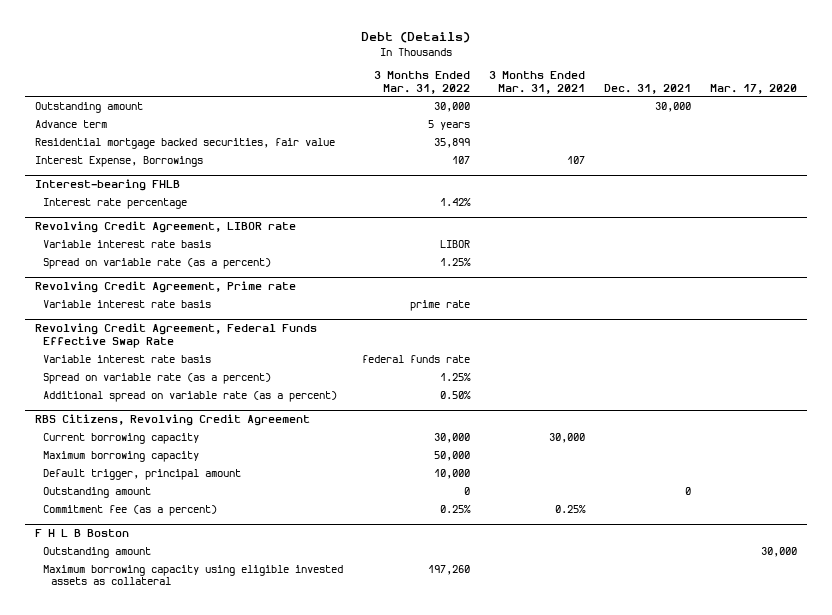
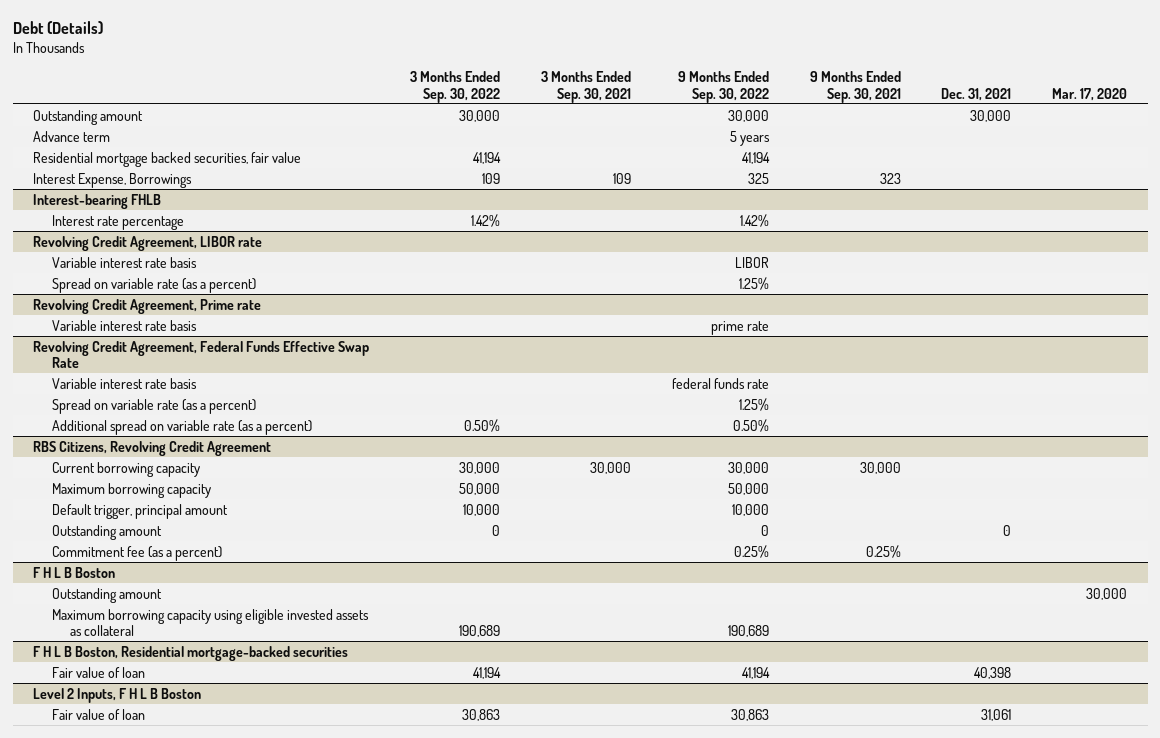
[373,71,470,94] 3 Months Ended Mar. 31, 2022 -> none
[488,71,585,94] 3 Months Ended Mar. 31, 2021 -> none
none -> [409,71,500,103] 3 Months Ended Sep. 30, 2022
none -> [540,71,631,103] 3 Months Ended Sep. 30, 2021
none -> [677,71,769,103] 9 Months Ended Sep. 30, 2022
none -> [809,71,901,103] 9 Months Ended Sep. 30, 2021
none -> [32,645,348,661] F H L B Boston, Residential mortgage-backed securities
none -> [51,666,145,678] Fair value of loan
none -> [32,687,201,703] Level 2 Inputs, F H L B Boston
none -> [51,708,145,720] Fair value of loan

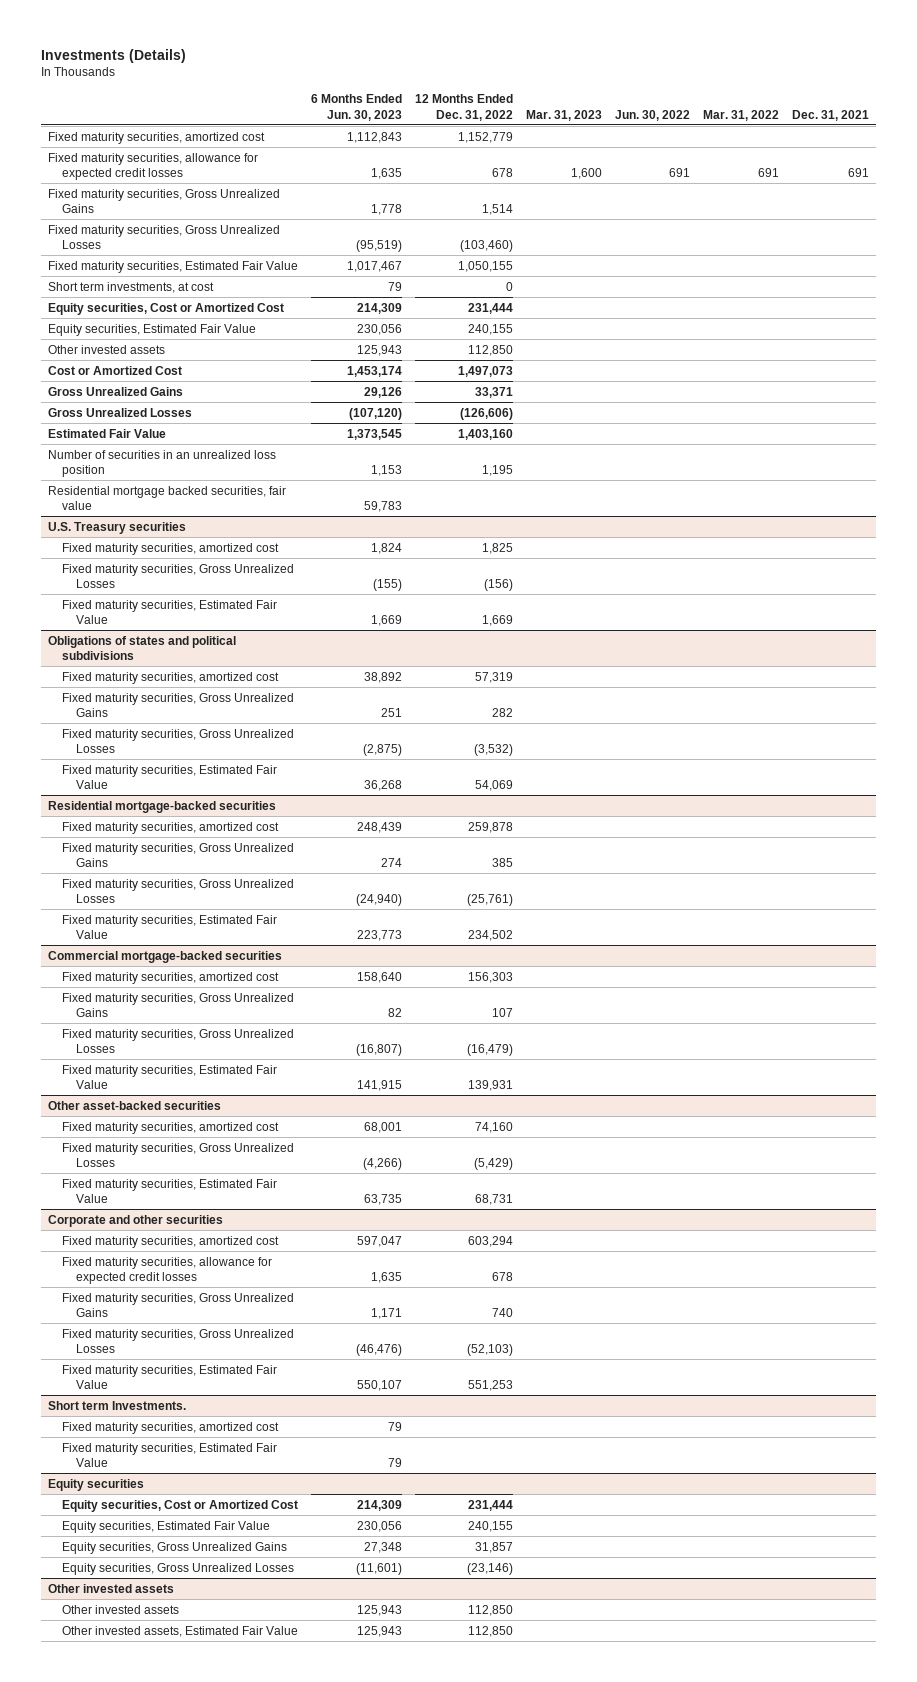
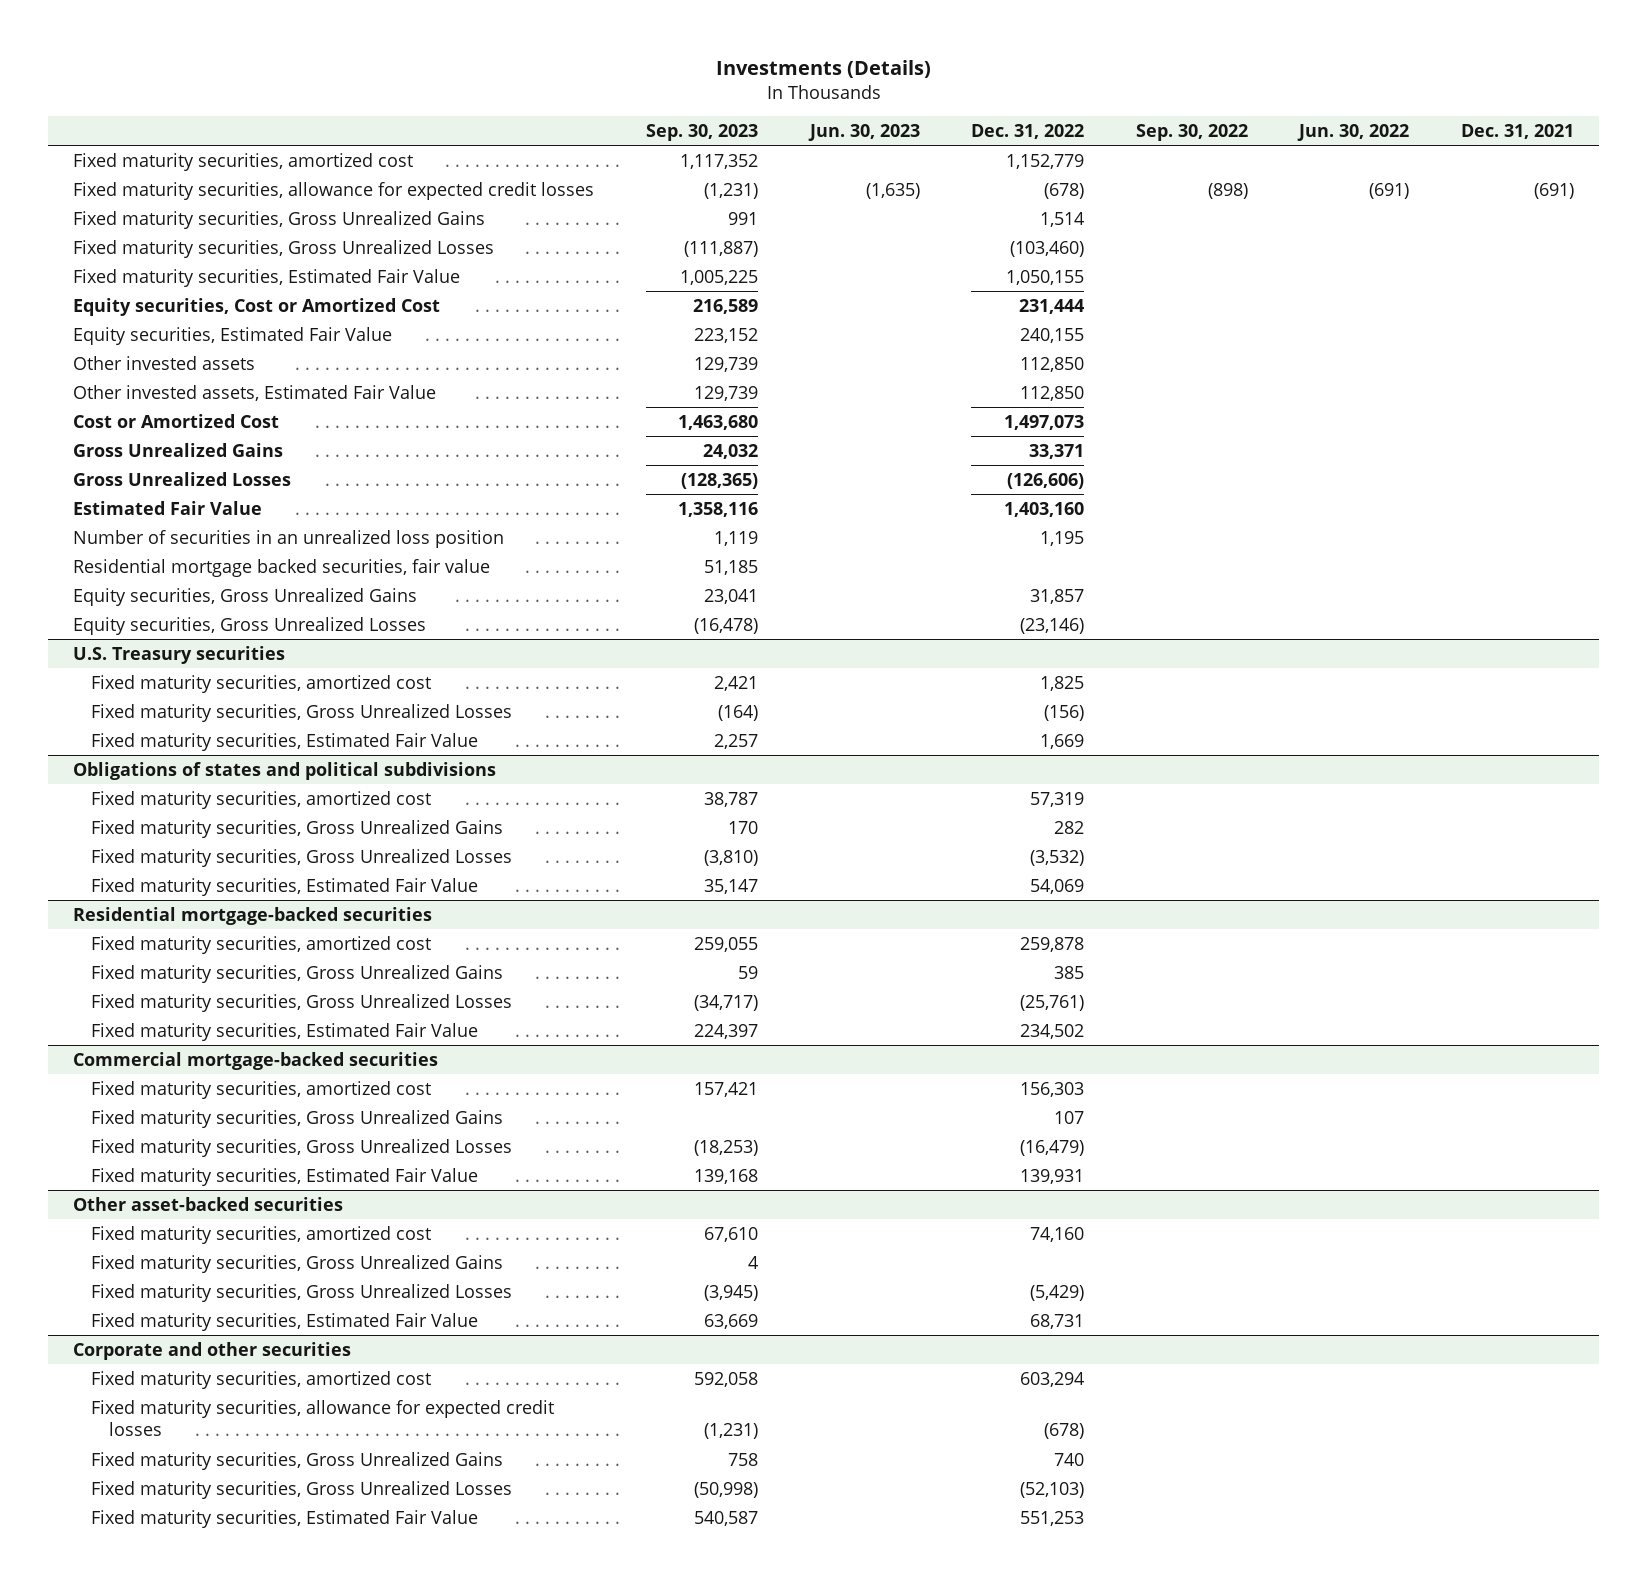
[310,94,402,121] 6 Months Ended Jun. 30, 2023 -> none
[414,94,513,121] 12 Months Ended Dec. 31, 2022 -> none
[526,109,603,121] Mar. 31, 2023 -> none
[703,109,780,121] Mar. 31, 2022 -> none
none -> [645,124,758,142] Sep. 30, 2023
none -> [807,124,920,142] Jun. 30, 2023
none -> [971,124,1085,140] Dec. 31, 2022
none -> [1135,124,1248,142] Sep. 30, 2022
[669,167,691,177] 691 -> [1369,182,1410,199] (691)
[848,167,870,177] 691 -> [1533,182,1574,199] (691)
[47,281,214,293] Short term investments, at cost -> none
none -> [73,384,437,401] Other invested assets, Estimated Fair Value
none -> [73,587,418,606] Equity securities, Gross Unrealized Gains
none -> [73,616,427,635] Equity securities, Gross Unrealized Losses
none -> [91,1254,504,1273] Fixed maturity securities, Gross Unrealized Gains
[47,1400,186,1410] Short term Investments. -> none
[61,1421,279,1434] Fixed maturity securities, amortized cost -> none
[61,1442,277,1467] Fixed maturity securities, Estimated Fair Value -> none
[47,1478,144,1491] Equity securities -> none
[61,1499,298,1512] Equity securities, Cost or Amortized Cost -> none
[61,1520,270,1533] Equity securities, Estimated Fair Value -> none
[61,1541,287,1554] Equity securities, Gross Unrealized Gains -> none
[61,1562,294,1575] Equity securities, Gross Unrealized Losses -> none
[47,1583,174,1593] Other invested assets -> none
[61,1604,179,1614] Other invested assets -> none
[61,1625,298,1637] Other invested assets, Estimated Fair Value -> none

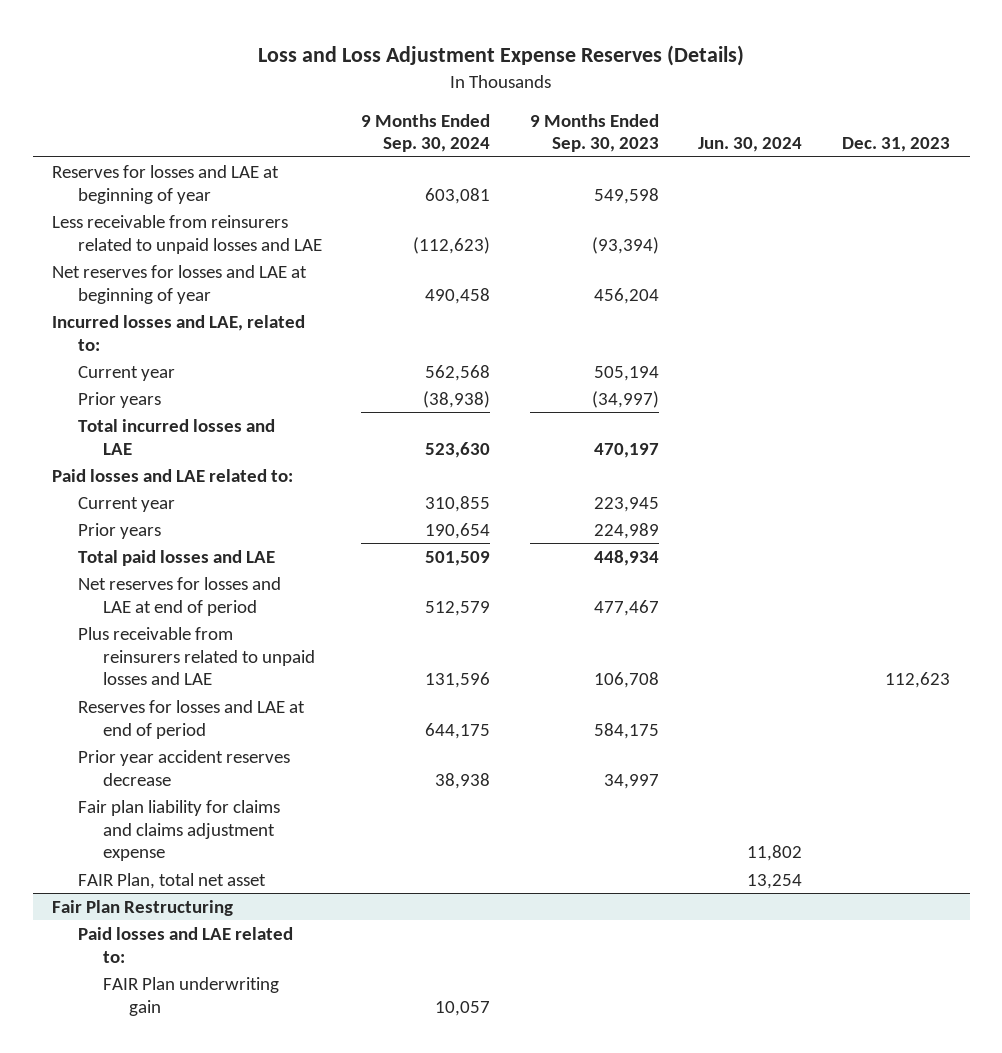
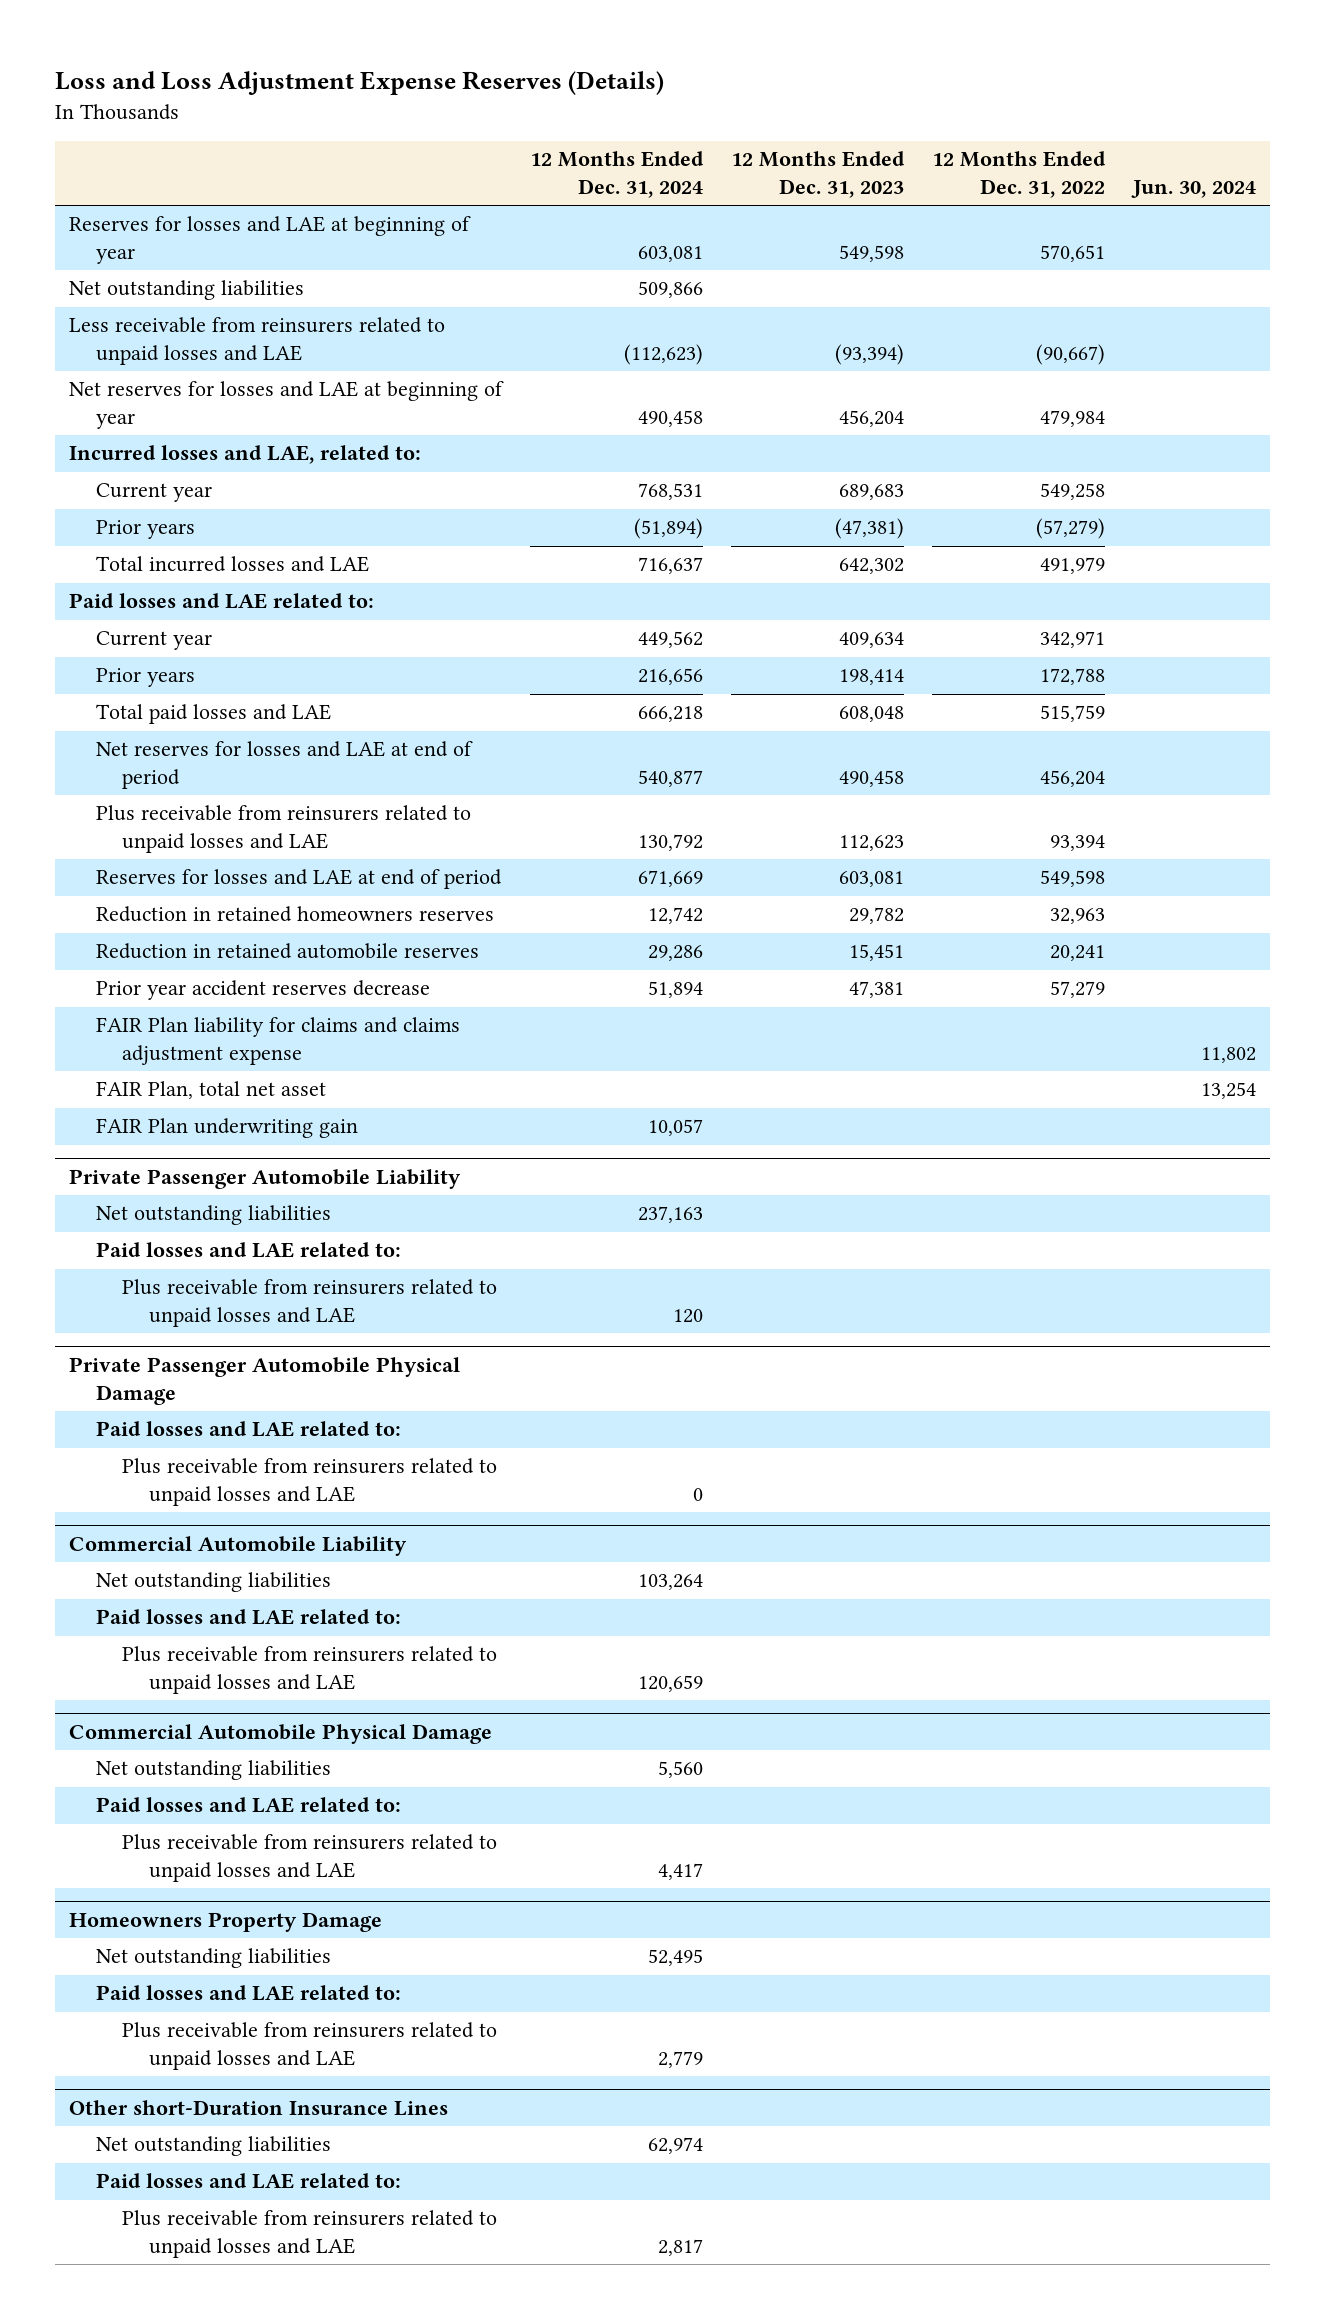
[361,113,491,153] 9 Months Ended Sep. 30, 2024 -> none
[529,113,659,153] 9 Months Ended Sep. 30, 2023 -> none
[841,137,950,153] Dec. 31, 2023 -> none
none -> [530,151,705,199] 12 Months Ended Dec. 31, 2024
none -> [731,151,906,199] 12 Months Ended Dec. 31, 2023
none -> [931,151,1106,199] 12 Months Ended Dec. 31, 2022
none -> [69,280,305,301] Net outstanding liabilities
none -> [95,906,494,923] Reduction in retained homeowners reserves
none -> [95,943,479,960] Reduction in retained automobile reserves
[77,799,280,862] Fair plan liability for claims and claims adjustment expense -> [95,1017,460,1066] FAIR Plan liability for claims and claims adjustment expense
[52,899,234,916] Fair Plan Restructuring -> none
[77,926,293,963] Paid losses and LAE related to: -> none
[103,976,280,1016] FAIR Plan underwriting gain -> none
none -> [95,1118,358,1139] FAIR Plan underwriting gain
none -> [69,1169,462,1190] Private Passenger Automobile Liability
none -> [95,1205,331,1226] Net outstanding liabilities
none -> [95,1242,401,1259] Paid losses and LAE related to:
none -> [122,1279,498,1328] Plus receivable from reinsurers related to unpaid losses and LAE
none -> [69,1357,461,1405] Private Passenger Automobile Physical Damage
none -> [95,1421,401,1438] Paid losses and LAE related to:
none -> [122,1458,498,1507] Plus receivable from reinsurers related to unpaid losses and LAE
none -> [69,1536,408,1557] Commercial Automobile Liability
none -> [95,1572,331,1593] Net outstanding liabilities
none -> [95,1609,401,1626] Paid losses and LAE related to:
none -> [122,1646,498,1695] Plus receivable from reinsurers related to unpaid losses and LAE
none -> [69,1724,493,1745] Commercial Automobile Physical Damage
none -> [95,1760,331,1781] Net outstanding liabilities
none -> [95,1797,401,1814] Paid losses and LAE related to:
none -> [122,1834,498,1883] Plus receivable from reinsurers related to unpaid losses and LAE
none -> [69,1912,383,1933] Homeowners Property Damage
none -> [95,1948,331,1969] Net outstanding liabilities
none -> [95,1985,401,2002] Paid losses and LAE related to:
none -> [122,2022,498,2071] Plus receivable from reinsurers related to unpaid losses and LAE
none -> [69,2100,449,2117] Other short-Duration Insurance Lines
none -> [95,2136,331,2157] Net outstanding liabilities
none -> [95,2173,401,2190] Paid losses and LAE related to:
none -> [122,2210,498,2259] Plus receivable from reinsurers related to unpaid losses and LAE

